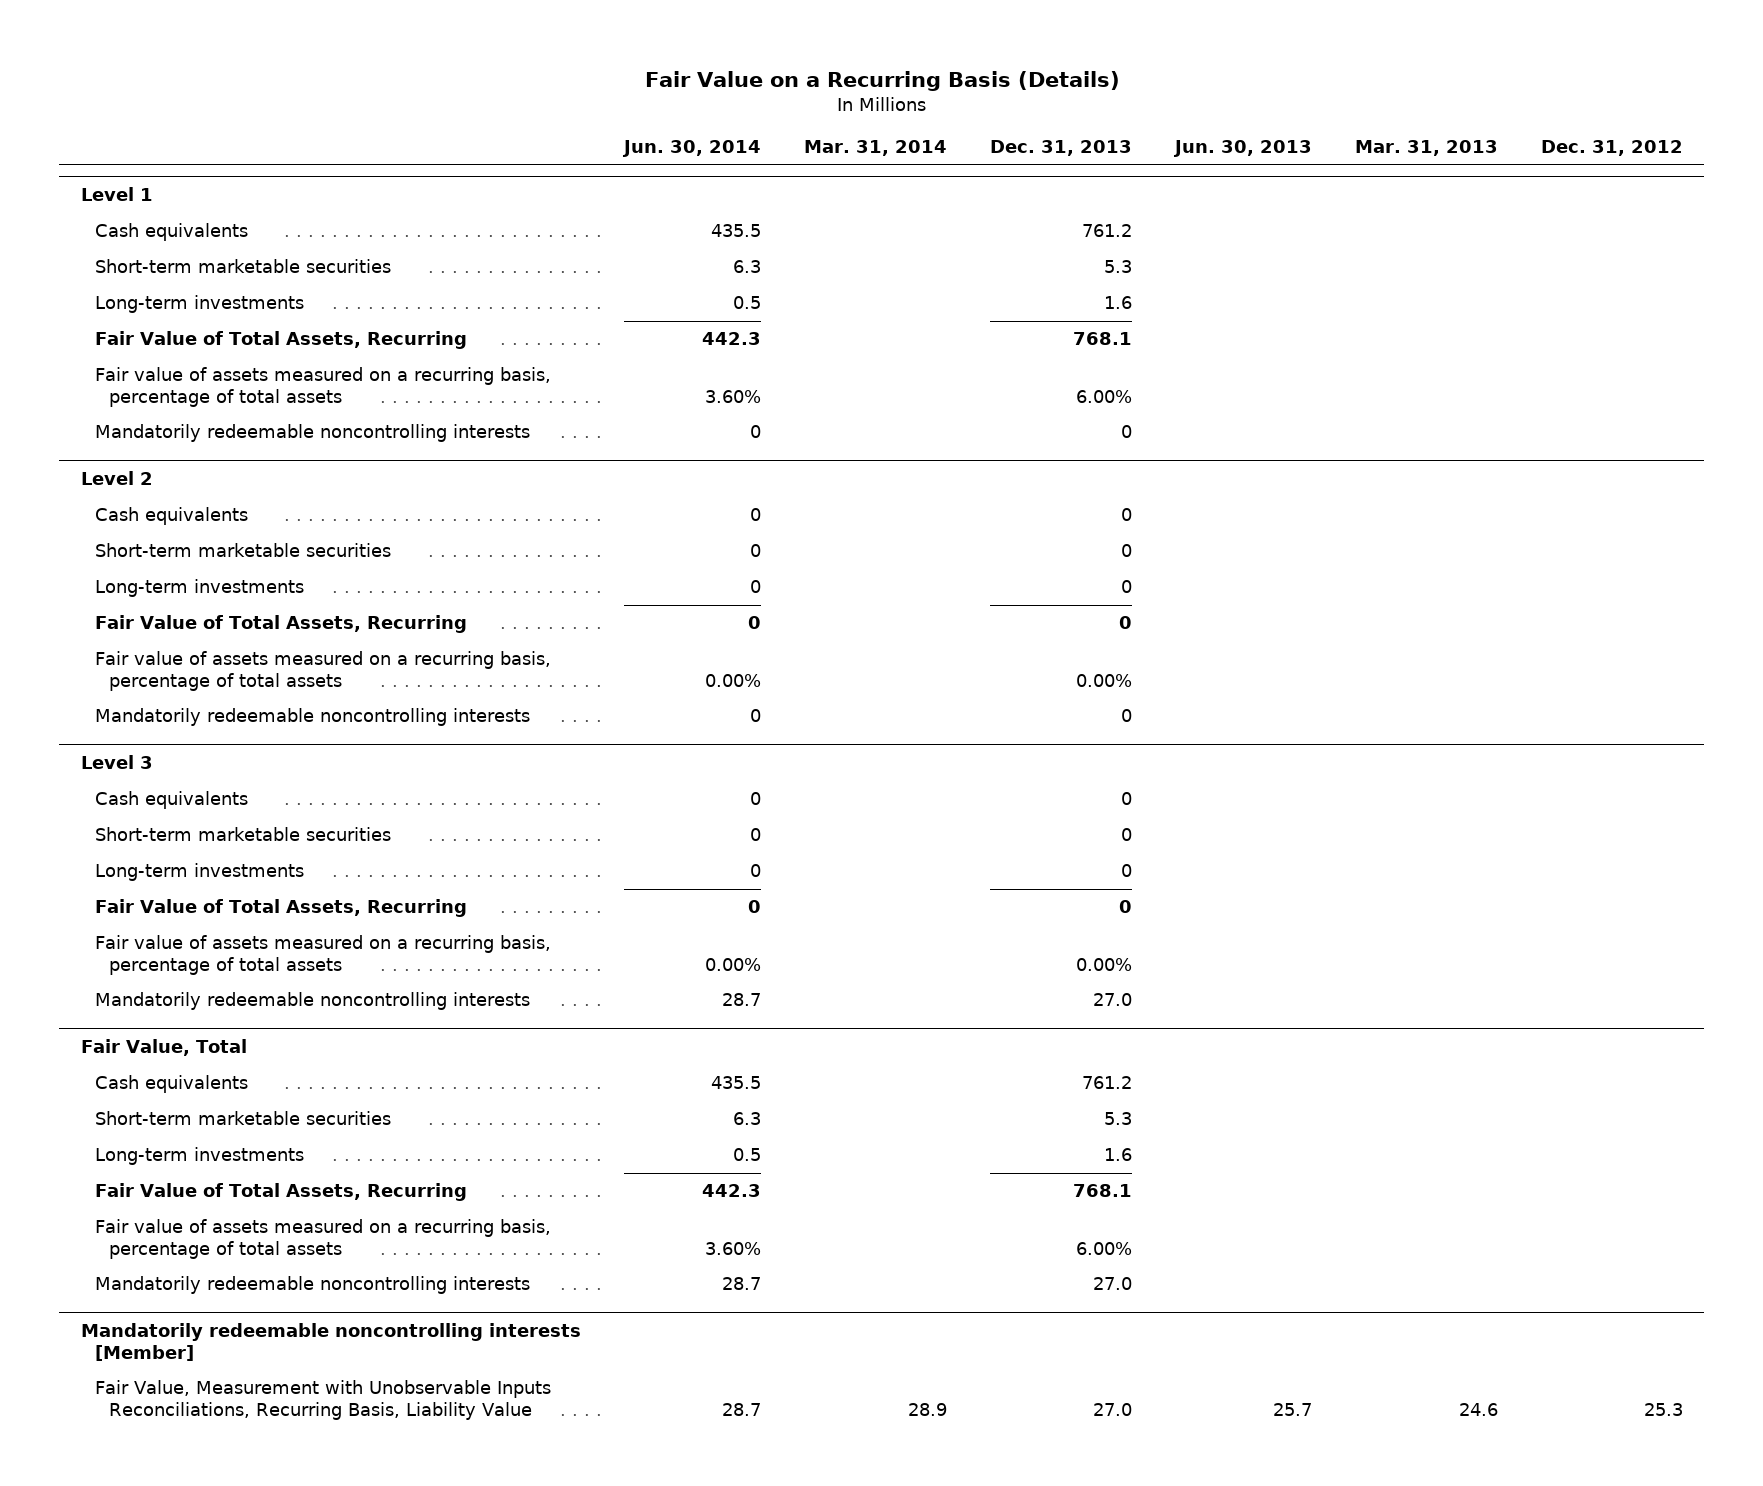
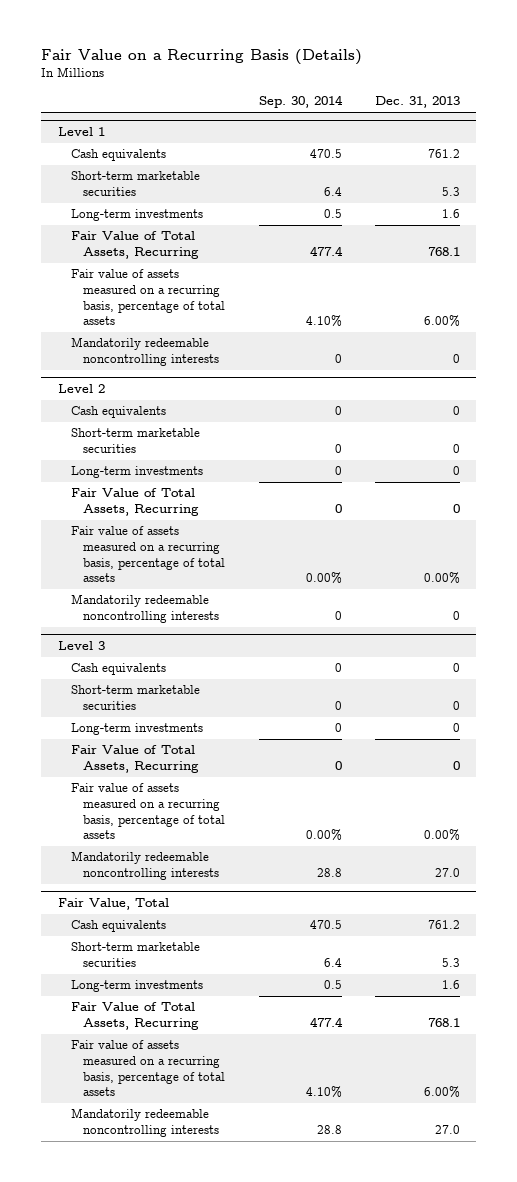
[621,140,761,158] Jun. 30, 2014 -> none
[803,140,947,157] Mar. 31, 2014 -> none
[1172,140,1312,158] Jun. 30, 2013 -> none
[1354,140,1498,157] Mar. 31, 2013 -> none
[1540,140,1683,157] Dec. 31, 2012 -> none
none -> [258,95,343,109] Sep. 30, 2014
[80,1323,581,1361] Mandatorily redeemable noncontrolling interests [Member] -> none
[94,1380,551,1420] Fair Value, Measurement with Unobservable Inputs Reconciliations, Recurring Basis, Liability Value -> none

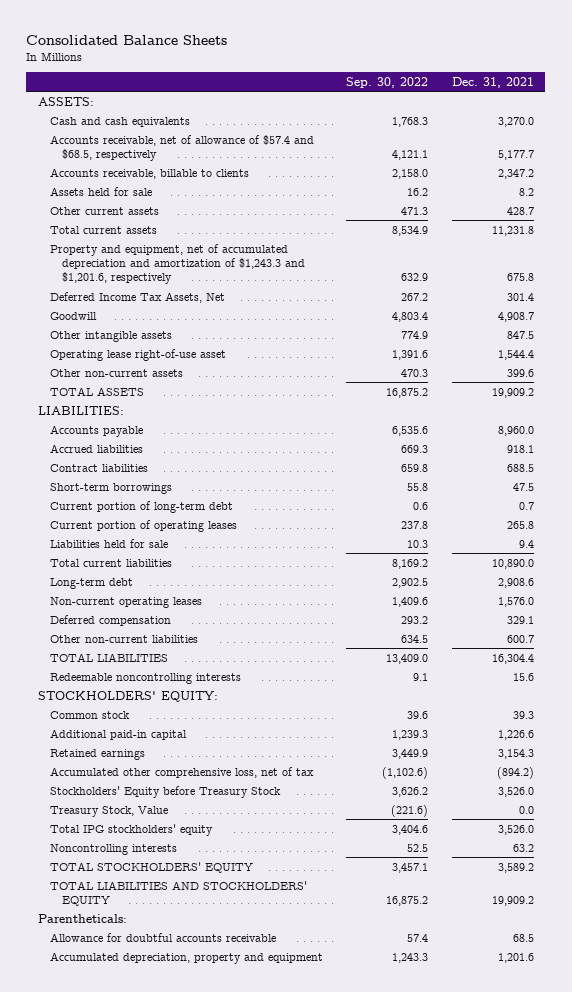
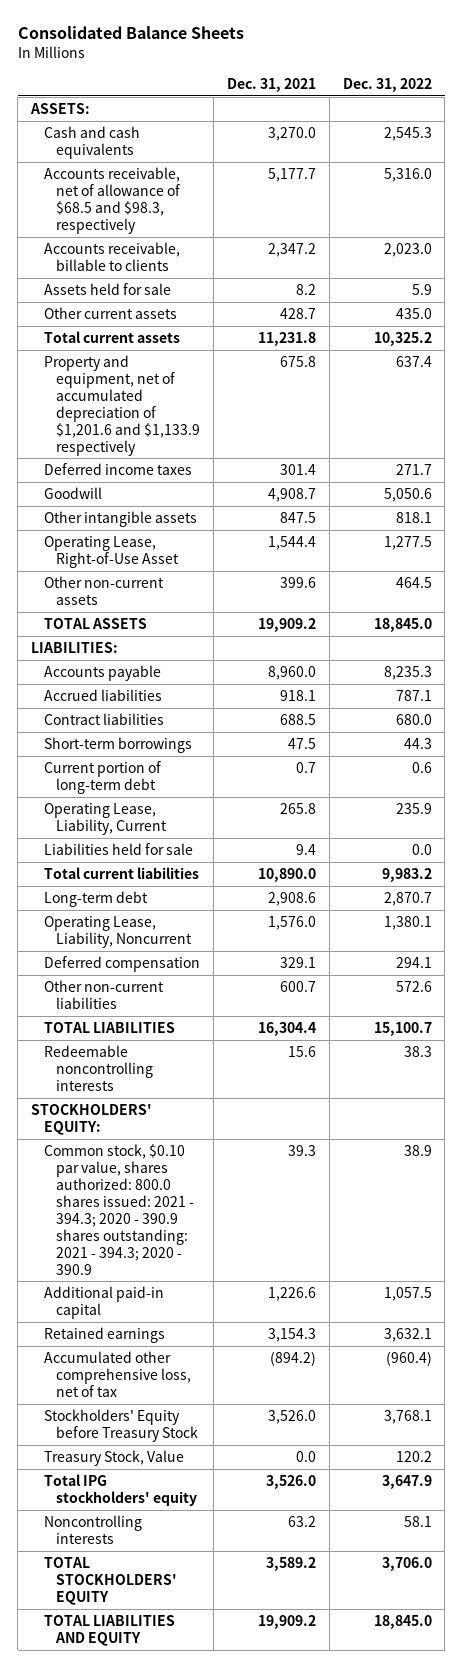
[346,76,429,88] Sep. 30, 2022 -> none
none -> [342,77,432,92] Dec. 31, 2022
[49,134,314,162] Accounts receivable, net of allowance of $57.4 and $68.5, respectively -> [43,166,181,234] Accounts receivable, net of allowance of $68.5 and $98.3, respectively
[49,243,305,285] Property and equipment, net of accumulated depreciation and amortization of $1,243.3 and $1,201.6, respectively -> [43,354,201,456] Property and equipment, net of accumulated depreciation of $1,201.6 and $1,133.9 respectively
[49,291,225,303] Deferred Income Tax Assets, Net -> [43,462,192,475] Deferred income taxes
[49,348,226,361] Operating lease right-of-use asset -> [43,535,180,568] Operating Lease, Right-of-Use Asset
[49,519,237,532] Current portion of operating leases -> [43,802,168,835] Operating Lease, Liability, Current
[49,596,202,608] Non-current operating leases -> [43,915,193,948] Operating Lease, Liability, Noncurrent
[49,710,130,719] Common stock -> [43,1143,195,1275] Common stock, $0.10 par value, shares authorized: 800.0 shares issued: 2021 - 394.3; 2020 - 390.9 shares outstanding: 2021 - 394.3; 2020 - 390.9
[37,913,127,923] Parentheticals: -> none
[49,932,276,942] Allowance for doubtful accounts receivable -> none
[49,951,323,964] Accumulated depreciation, property and equipment -> none
[49,880,307,907] TOTAL LIABILITIES AND STOCKHOLDERS' EQUITY -> [43,1614,175,1646] TOTAL LIABILITIES AND EQUITY

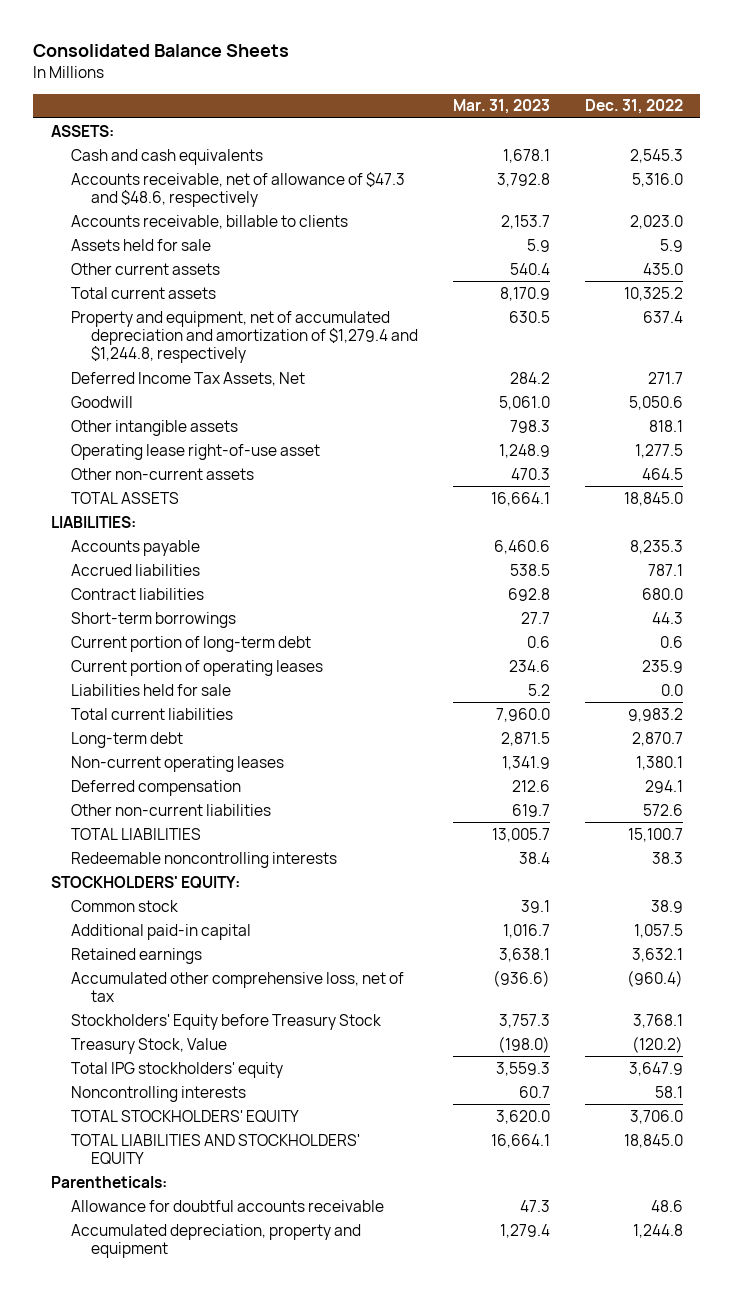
[226,77,316,92] Dec. 31, 2021 -> none
none -> [452,99,550,115] Mar. 31, 2023
[43,166,181,234] Accounts receivable, net of allowance of $68.5 and $98.3, respectively -> [70,171,405,208] Accounts receivable, net of allowance of $47.3 and $48.6, respectively
[43,354,201,456] Property and equipment, net of accumulated depreciation of $1,201.6 and $1,133.9 respectively -> [70,310,418,364] Property and equipment, net of accumulated depreciation and amortization of $1,279.4 and $1,244.8, respectively
[43,462,192,475] Deferred income taxes -> [70,371,305,386] Deferred Income Tax Assets, Net
[43,535,180,568] Operating Lease, Right-of-Use Asset -> [70,443,320,460] Operating lease right-of-use asset
[43,802,168,835] Operating Lease, Liability, Current -> [70,659,323,676] Current portion of operating leases
[43,915,193,948] Operating Lease, Liability, Noncurrent -> [70,755,284,772] Non-current operating leases
[43,1143,195,1275] Common stock, $0.10 par value, shares authorized: 800.0 shares issued: 2021 - 394.3; 2020 - 390.9 shares outstanding: 2021 - 394.3; 2020 - 390.9 -> [70,899,178,912] Common stock
[395,1450,432,1462] 120.2 -> [631,1035,683,1053] (120.2)
[43,1614,175,1646] TOTAL LIABILITIES AND EQUITY -> [70,1133,360,1165] TOTAL LIABILITIES AND STOCKHOLDERS' EQUITY
none -> [50,1175,167,1188] Parentheticals:
none -> [70,1199,384,1212] Allowance for doubtful accounts receivable
none -> [70,1223,361,1259] Accumulated depreciation, property and equipment

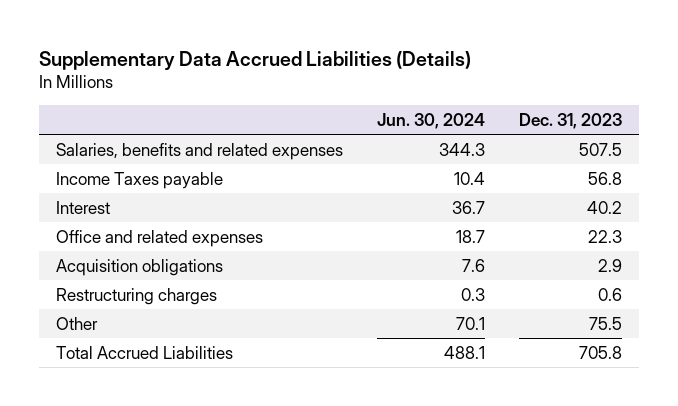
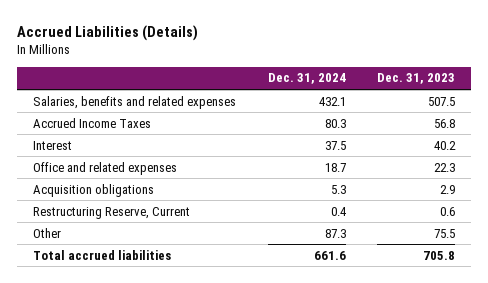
[39,50,472,70] Supplementary Data Accrued Liabilities (Details) -> [16,24,198,41] Accrued Liabilities (Details)
[377,112,486,129] Jun. 30, 2024 -> none
none -> [267,73,346,85] Dec. 31, 2024
[56,171,224,189] Income Taxes payable -> [32,117,151,128] Accrued Income Taxes
[56,287,218,305] Restructuring charges -> [32,206,190,219] Restructuring Reserve, Current
[56,345,234,359] Total Accrued Liabilities -> [32,249,171,260] Total accrued liabilities

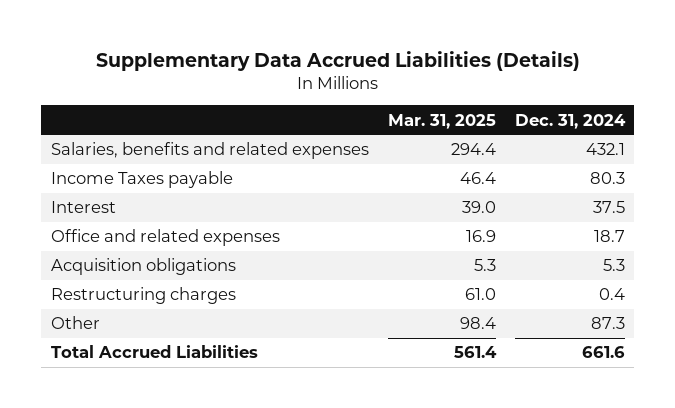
[16,24,198,41] Accrued Liabilities (Details) -> [95,50,580,71] Supplementary Data Accrued Liabilities (Details)
[377,73,456,85] Dec. 31, 2023 -> none
none -> [387,113,496,129] Mar. 31, 2025
[32,117,151,128] Accrued Income Taxes -> [50,171,233,189] Income Taxes payable
[32,206,190,219] Restructuring Reserve, Current -> [50,287,236,305] Restructuring charges
[32,249,171,260] Total accrued liabilities -> [50,345,258,359] Total Accrued Liabilities

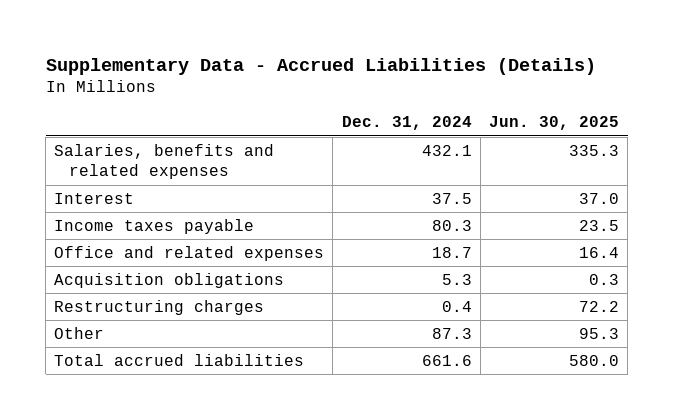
[95,50,580,71] Supplementary Data Accrued Liabilities (Details) -> [45,57,596,75] Supplementary Data - Accrued Liabilities (Details)
[387,113,496,129] Mar. 31, 2025 -> none
none -> [488,116,619,131] Jun. 30, 2025
[50,171,233,189] Income Taxes payable -> none
none -> [54,218,255,234] Income taxes payable
[50,345,258,359] Total Accrued Liabilities -> [54,353,305,366] Total accrued liabilities

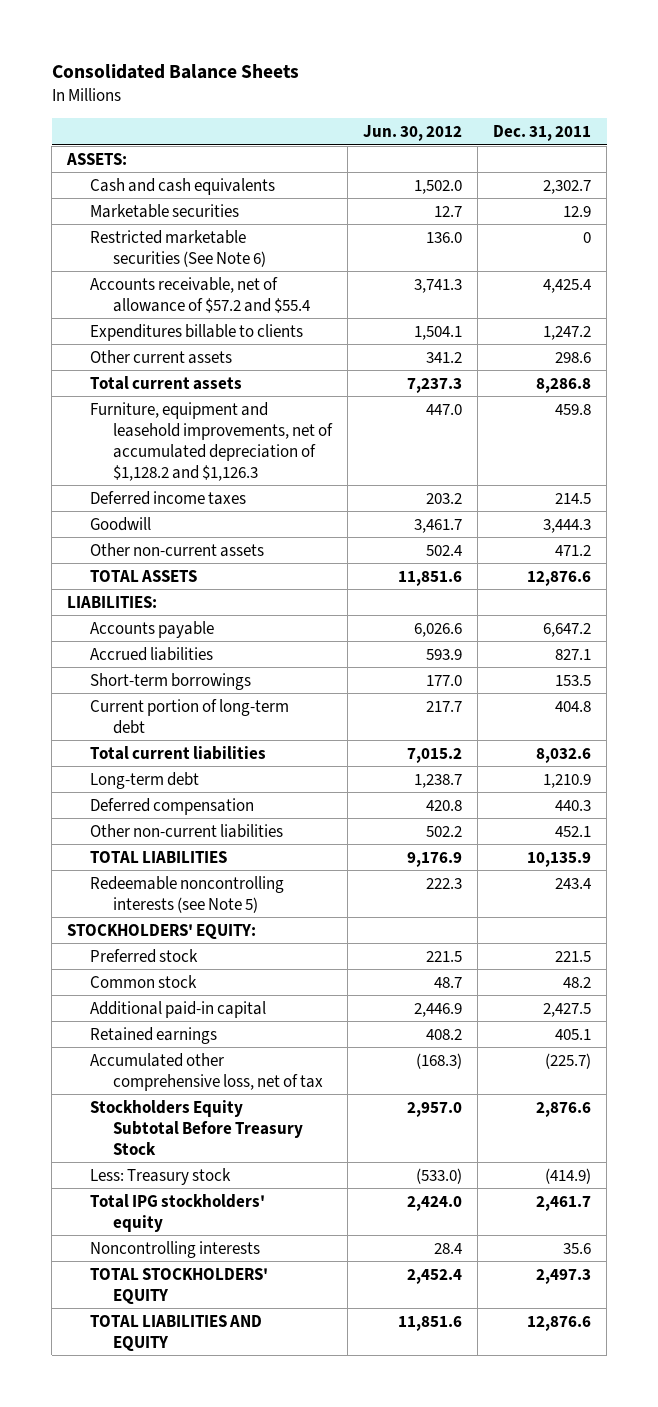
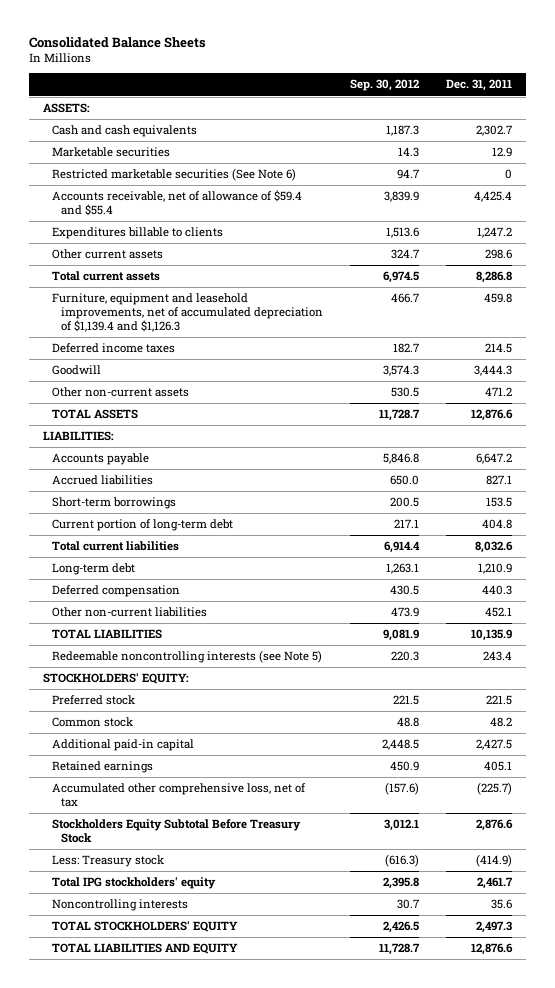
[363,125,463,142] Jun. 30, 2012 -> none
none -> [350,79,420,92] Sep. 30, 2012
[90,276,311,313] Accounts receivable, net of allowance of $57.2 and $55.4 -> [51,190,302,217] Accounts receivable, net of allowance of $59.4 and $55.4
[90,401,334,481] Furniture, equipment and leasehold improvements, net of accumulated depreciation of $1,128.2 and $1,126.3 -> [51,293,323,333] Furniture, equipment and leasehold improvements, net of accumulated depreciation of $1,139.4 and $1,126.3

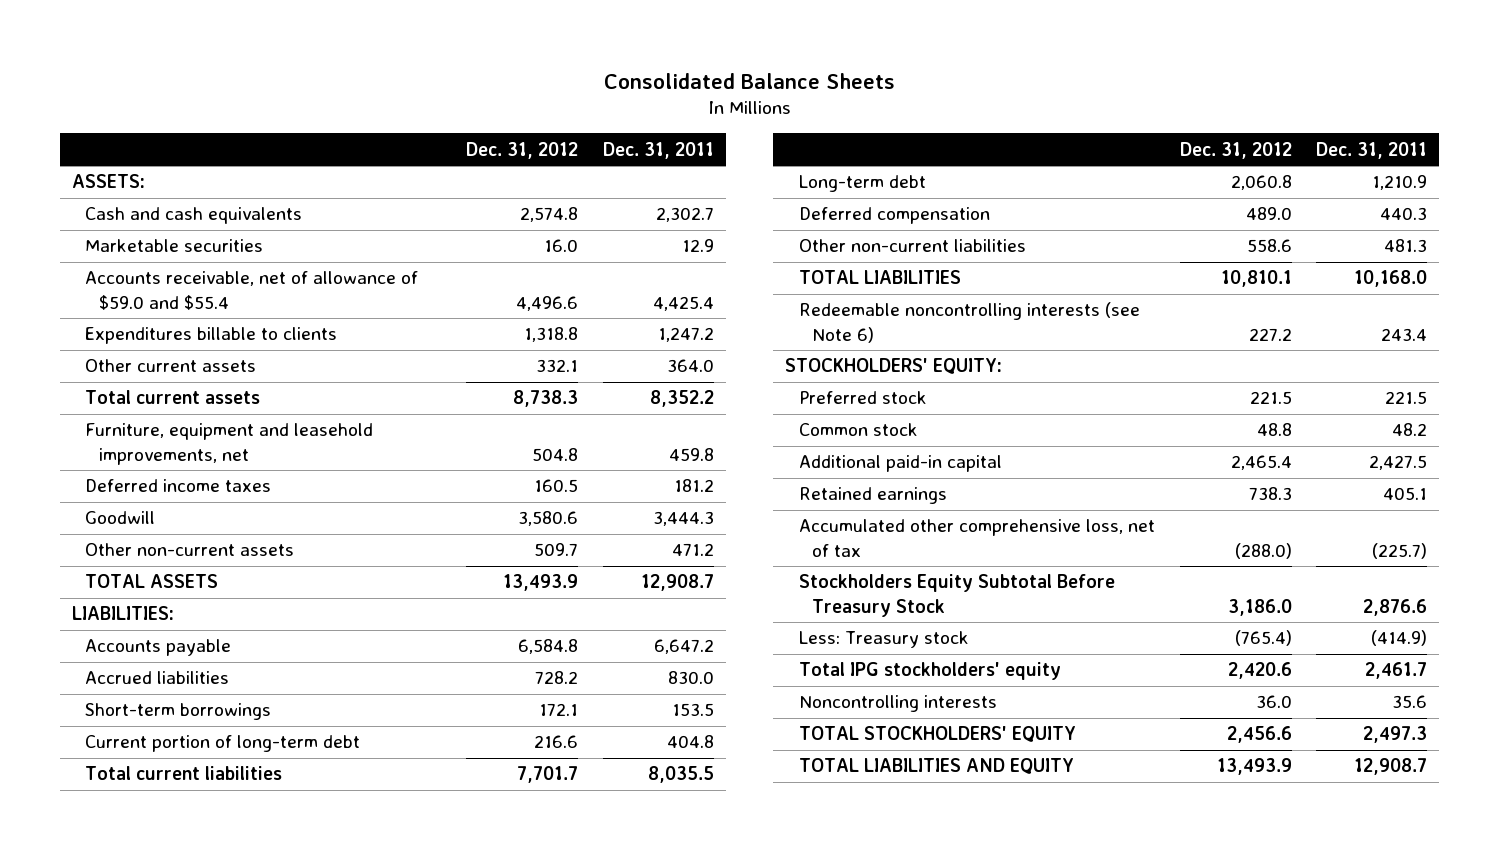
[350,79,420,92] Sep. 30, 2012 -> none
none -> [465,141,578,159] Dec. 31, 2012
[51,168,296,182] Restricted marketable securities (See Note 6) -> none
[51,190,302,217] Accounts receivable, net of allowance of $59.4 and $55.4 -> [85,271,419,310] Accounts receivable, net of allowance of $59.0 and $55.4
[485,249,513,260] 298.6 -> [666,359,714,373] 364.0
[476,271,513,284] 8,286.8 -> [649,390,714,408] 8,352.2
[51,293,323,333] Furniture, equipment and leasehold improvements, net of accumulated depreciation of $1,139.4 and $1,126.3 -> [85,423,374,465] Furniture, equipment and leasehold improvements, net
[485,343,513,354] 214.5 -> [673,479,714,493] 181.2
[471,409,514,422] 12,876.6 -> [640,574,714,592] 12,908.7
[486,475,513,486] 827.1 -> [667,671,714,685] 830.0
[475,541,514,554] 8,032.6 -> [647,766,714,784] 8,035.5
[485,607,513,618] 452.1 -> [1384,239,1428,253] 481.3
[471,629,513,642] 10,135.9 -> [1354,270,1428,288] 10,168.0
[51,650,322,664] Redeemable noncontrolling interests (see Note 5) -> [798,302,1140,343] Redeemable noncontrolling interests (see Note 6)
[471,943,514,956] 12,876.6 -> [1354,758,1428,776] 12,908.7

